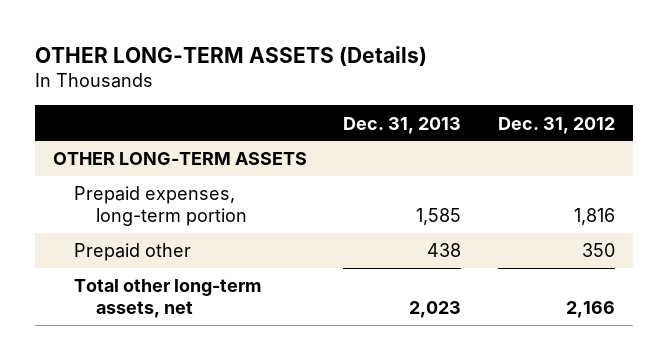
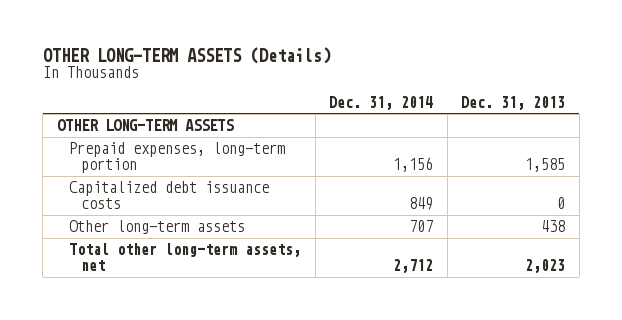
[497,116,615,134] Dec. 31, 2012 -> none
none -> [329,95,434,110] Dec. 31, 2014
none -> [69,181,270,209] Capitalized debt issuance costs
[74,243,192,262] Prepaid other -> [69,220,246,235] Other long-term assets

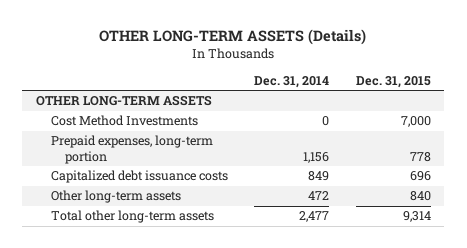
[461,95,566,110] Dec. 31, 2013 -> none
none -> [355,75,431,88] Dec. 31, 2015
none -> [50,115,198,127] Cost Method Investments
[409,220,434,233] 707 -> [308,191,330,201] 472
[69,243,302,271] Total other long-term assets, net -> [50,210,214,224] Total other long-term assets
[393,258,434,273] 2,712 -> [299,211,330,223] 2,477

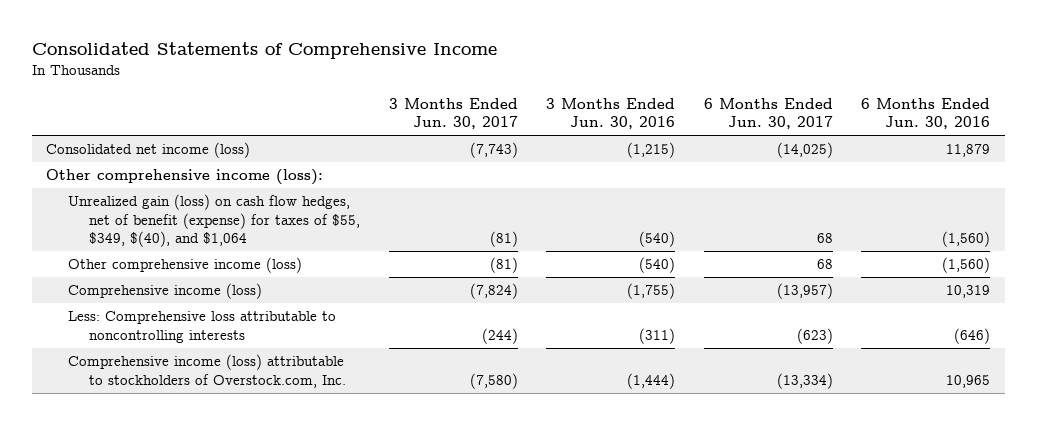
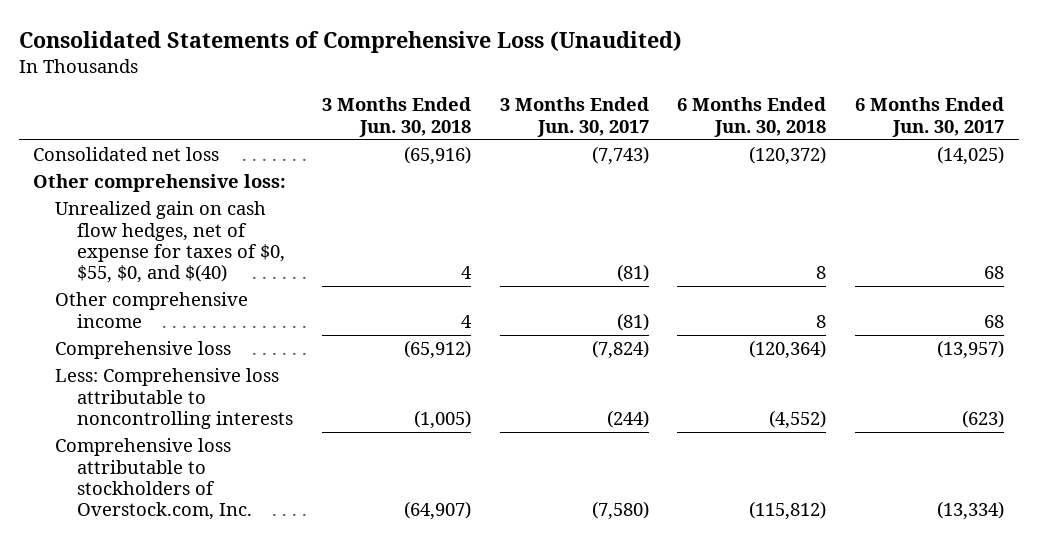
[31,42,497,60] Consolidated Statements of Comprehensive Income -> [18,30,682,53] Consolidated Statements of Comprehensive Loss (Unaudited)
[546,97,676,130] 3 Months Ended Jun. 30, 2016 -> none
[861,97,991,130] 6 Months Ended Jun. 30, 2016 -> none
none -> [321,97,471,137] 3 Months Ended Jun. 30, 2018
none -> [677,97,827,137] 6 Months Ended Jun. 30, 2018
[46,142,251,159] Consolidated net income (loss) -> [33,147,220,162] Consolidated net loss
[46,169,324,186] Other comprehensive income (loss): -> [33,174,287,193] Other comprehensive loss:
[67,194,360,248] Unrealized gain (loss) on cash flow hedges, net of benefit (expense) for taxes of $55, $349, $(40), and $1,064 -> [54,201,285,284] Unrealized gain on cash flow hedges, net of expense for taxes of $0, $55, $0, and $(40)
[67,257,302,274] Other comprehensive income (loss) -> [54,292,248,328] Other comprehensive income
[67,283,262,300] Comprehensive income (loss) -> [54,341,231,360] Comprehensive loss
[67,354,346,388] Comprehensive income (loss) attributable to stockholders of Overstock.com, Inc. -> [54,438,252,521] Comprehensive loss attributable to stockholders of Overstock.com, Inc.

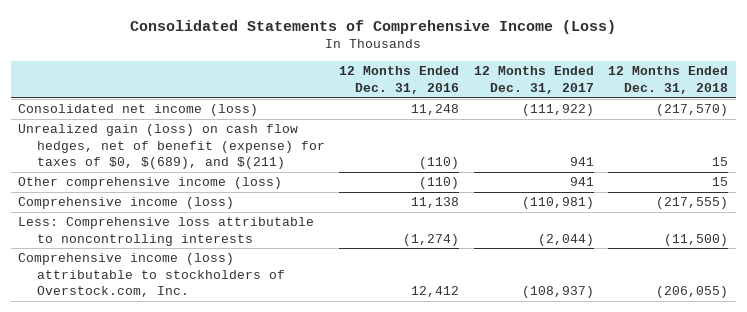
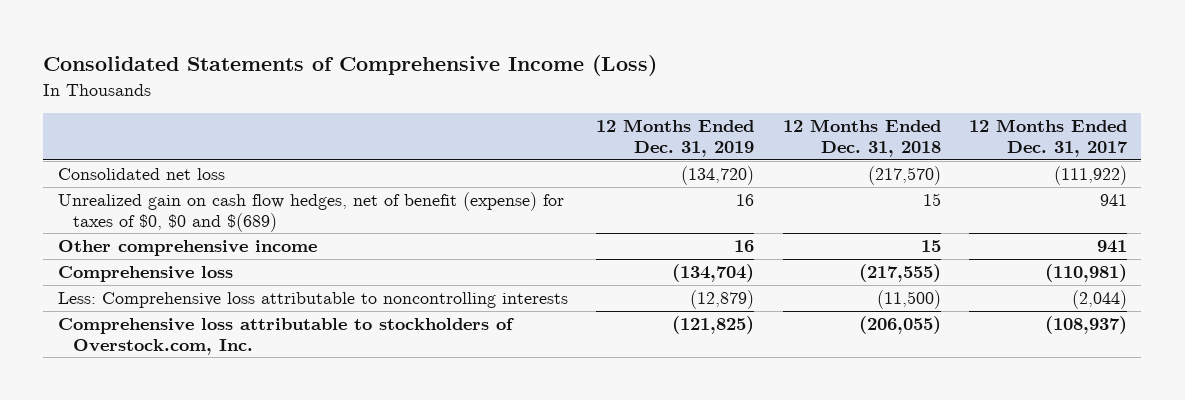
[339,66,460,95] 12 Months Ended Dec. 31, 2016 -> none
none -> [596,119,755,158] 12 Months Ended Dec. 31, 2019
[18,104,259,117] Consolidated net income (loss) -> [57,167,225,180] Consolidated net loss
[18,124,325,170] Unrealized gain (loss) on cash flow hedges, net of benefit (expense) for taxes of $0, $(689), and $(211) -> [57,191,564,232] Unrealized gain on cash flow hedges, net of benefit (expense) for taxes of $0, $0 and $(689)
[18,177,283,190] Other comprehensive income (loss) -> [57,239,317,256] Other comprehensive income
[18,197,235,210] Comprehensive income (loss) -> [57,265,233,282] Comprehensive loss
[18,253,285,298] Comprehensive income (loss) attributable to stockholders of Overstock.com, Inc. -> [57,317,514,355] Comprehensive loss attributable to stockholders of Overstock.com, Inc.

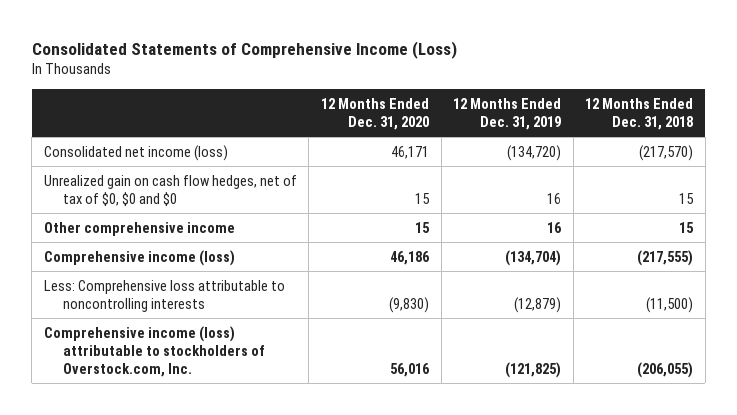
[969,119,1129,158] 12 Months Ended Dec. 31, 2017 -> none
none -> [321,97,430,130] 12 Months Ended Dec. 31, 2020
[57,167,225,180] Consolidated net loss -> [43,144,228,161] Consolidated net income (loss)
[57,191,564,232] Unrealized gain on cash flow hedges, net of benefit (expense) for taxes of $0, $0 and $(689) -> [43,174,297,206] Unrealized gain on cash flow hedges, net of tax of $0, $0 and $0
[57,265,233,282] Comprehensive loss -> [43,249,235,266] Comprehensive income (loss)
[57,317,514,355] Comprehensive loss attributable to stockholders of Overstock.com, Inc. -> [43,325,265,377] Comprehensive income (loss) attributable to stockholders of Overstock.com, Inc.

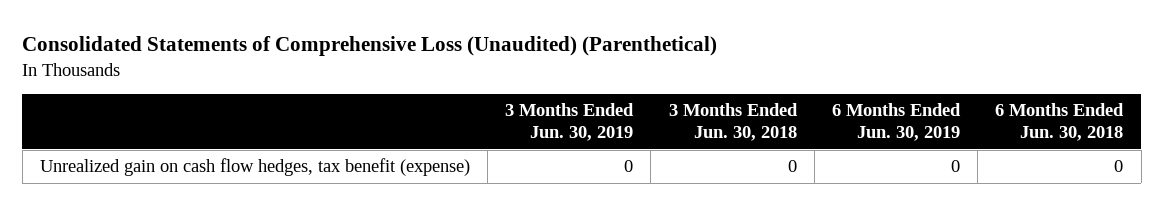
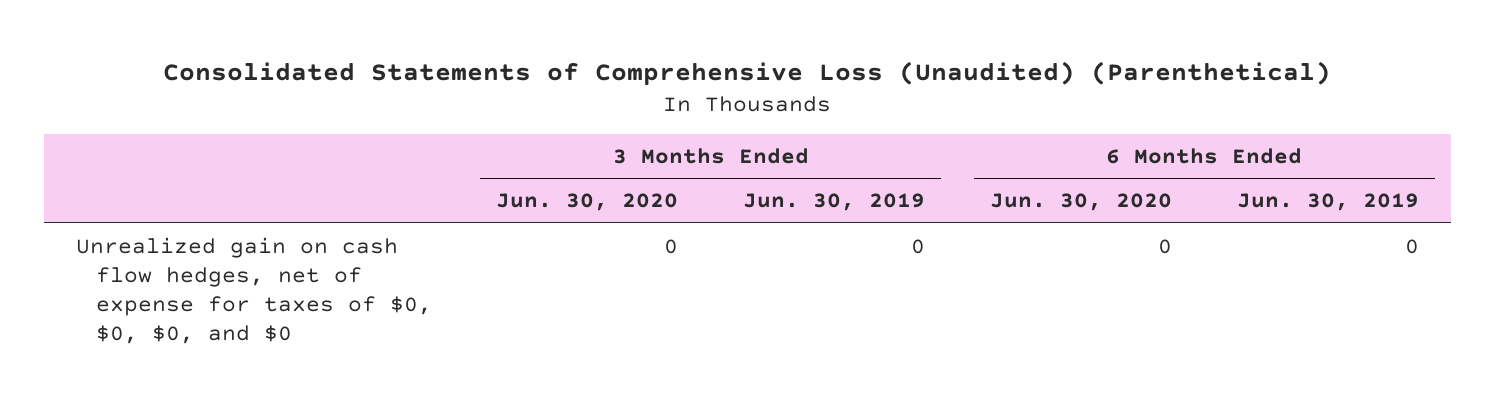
[668,103,798,142] 3 Months Ended Jun. 30, 2018 -> none
[995,103,1125,142] 6 Months Ended Jun. 30, 2018 -> none
none -> [496,193,679,212] Jun. 30, 2020
none -> [989,193,1172,212] Jun. 30, 2020
[39,158,470,177] Unrealized gain on cash flow hedges, tax benefit (expense) -> [76,237,432,344] Unrealized gain on cash flow hedges, net of expense for taxes of $0, $0, $0, and $0

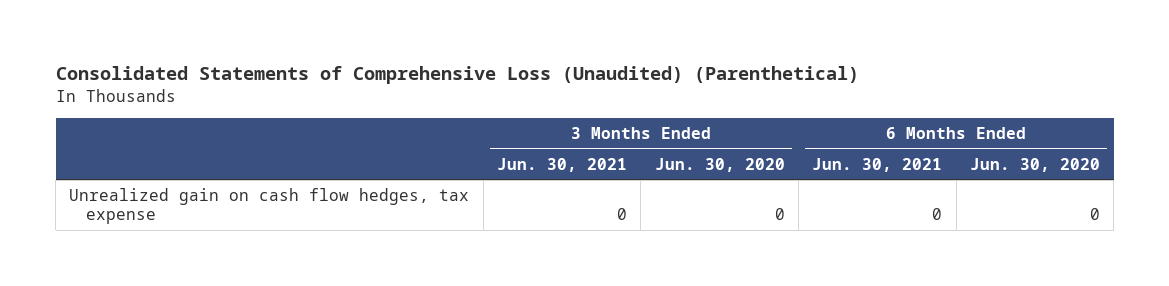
[743,193,926,212] Jun. 30, 2019 -> none
[1236,193,1419,212] Jun. 30, 2019 -> none
none -> [497,157,628,172] Jun. 30, 2021
none -> [812,157,943,172] Jun. 30, 2021
[76,237,432,344] Unrealized gain on cash flow hedges, net of expense for taxes of $0, $0, $0, and $0 -> [69,188,470,225] Unrealized gain on cash flow hedges, tax expense

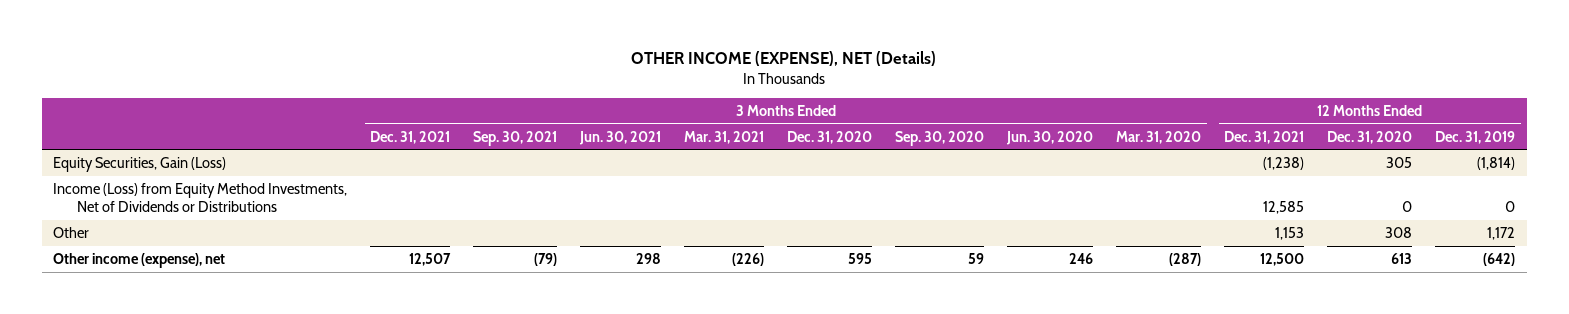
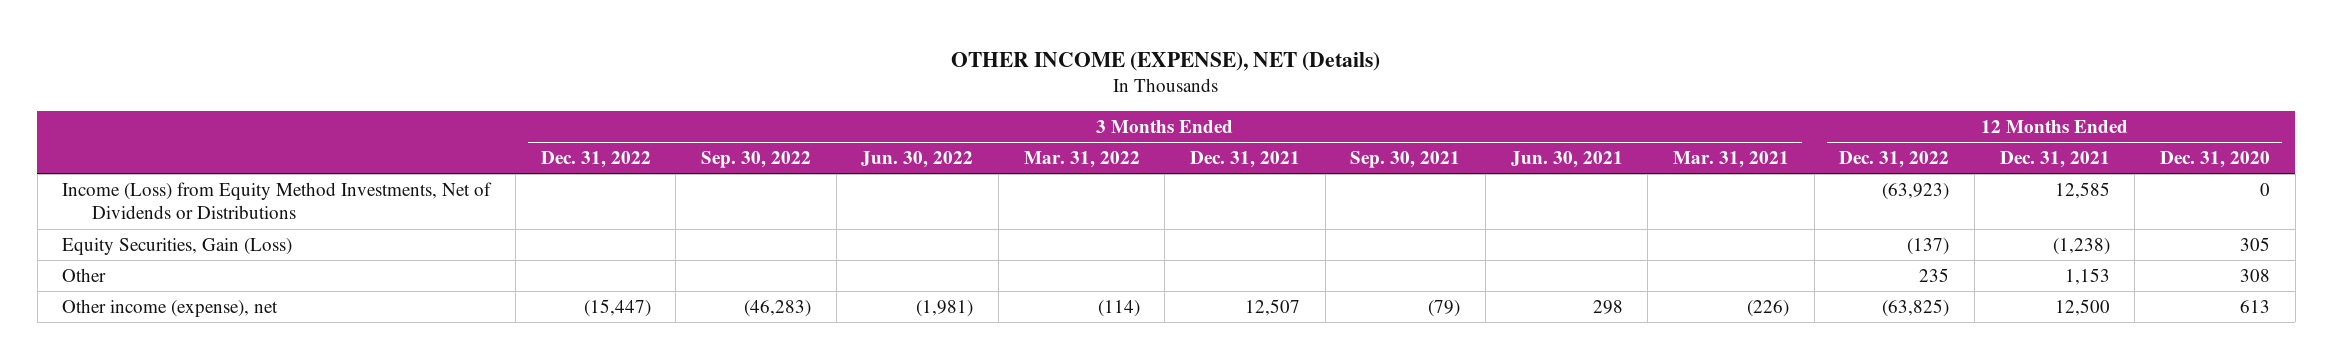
[787,130,873,144] Dec. 31, 2020 -> none
[895,130,985,146] Sep. 30, 2020 -> none
[1006,130,1094,145] Jun. 30, 2020 -> none
[1116,130,1202,144] Mar. 31, 2020 -> none
[1435,130,1516,144] Dec. 31, 2019 -> none
none -> [540,150,651,168] Dec. 31, 2022
none -> [701,150,812,168] Sep. 30, 2022
none -> [861,150,974,168] Jun. 30, 2022
none -> [1023,150,1140,168] Mar. 31, 2022
none -> [1839,150,1950,168] Dec. 31, 2022
[53,156,227,172] Equity Securities, Gain (Loss) -> [62,237,293,255] Equity Securities, Gain (Loss)

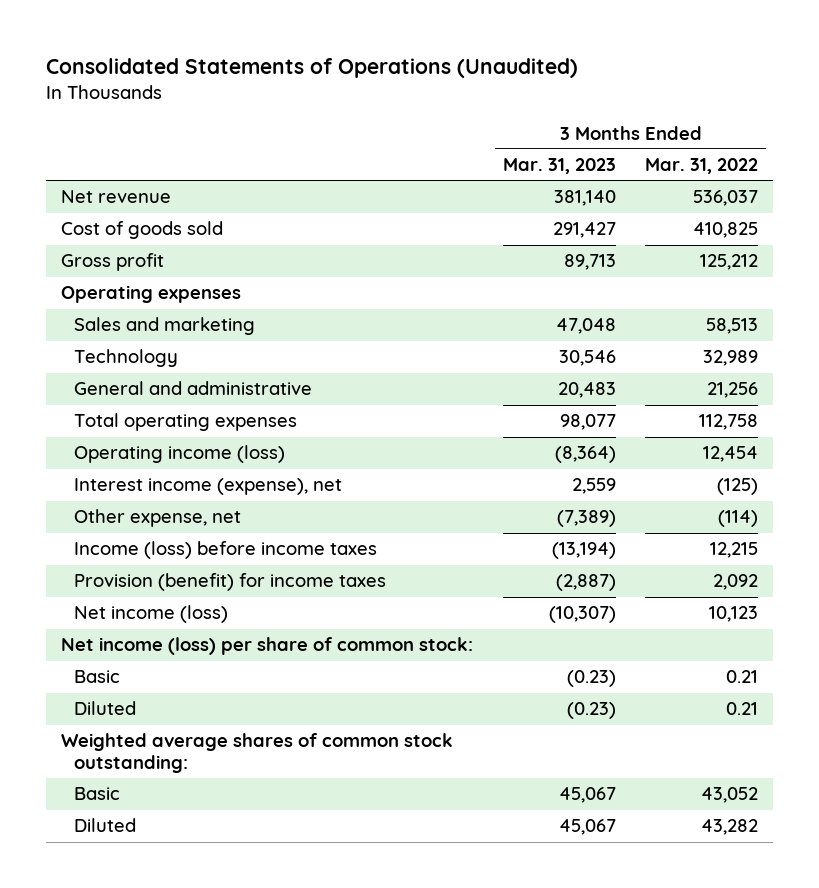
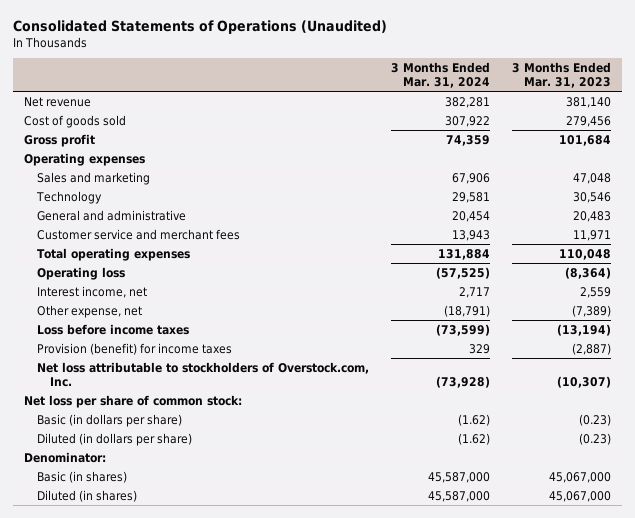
[645,158,759,175] Mar. 31, 2022 -> none
none -> [390,62,490,89] 3 Months Ended Mar. 31, 2024
[552,222,616,239] 291,427 -> [565,115,611,127] 279,456
[563,254,616,271] 89,713 -> [558,134,611,146] 101,684
none -> [37,228,241,240] Customer service and merchant fees
[559,414,616,431] 98,077 -> [558,248,611,260] 110,048
[74,445,286,464] Operating income (loss) -> [37,266,126,280] Operating loss
[74,478,343,496] Interest income (expense), net -> [37,285,148,298] Interest income, net
[74,541,378,560] Income (loss) before income taxes -> [37,323,190,335] Loss before income taxes
[74,605,229,624] Net income (loss) -> [37,361,370,387] Net loss attributable to stockholders of Overstock.com, Inc.
[60,637,473,656] Net income (loss) per share of common stock: -> [24,394,243,408] Net loss per share of common stock:
[74,670,121,684] Basic -> [37,413,183,427] Basic (in dollars per share)
[74,701,137,716] Diluted -> [37,432,193,446] Diluted (in dollars per share)
[60,733,453,773] Weighted average shares of common stock outstanding: -> [24,451,107,463] Denominator:
[74,787,121,801] Basic -> [37,470,128,483] Basic (in shares)
[558,787,616,804] 45,067 -> [548,471,611,483] 45,067,000
[74,818,137,833] Diluted -> [37,489,138,502] Diluted (in shares)
[558,819,616,836] 45,067 -> [548,490,611,502] 45,067,000

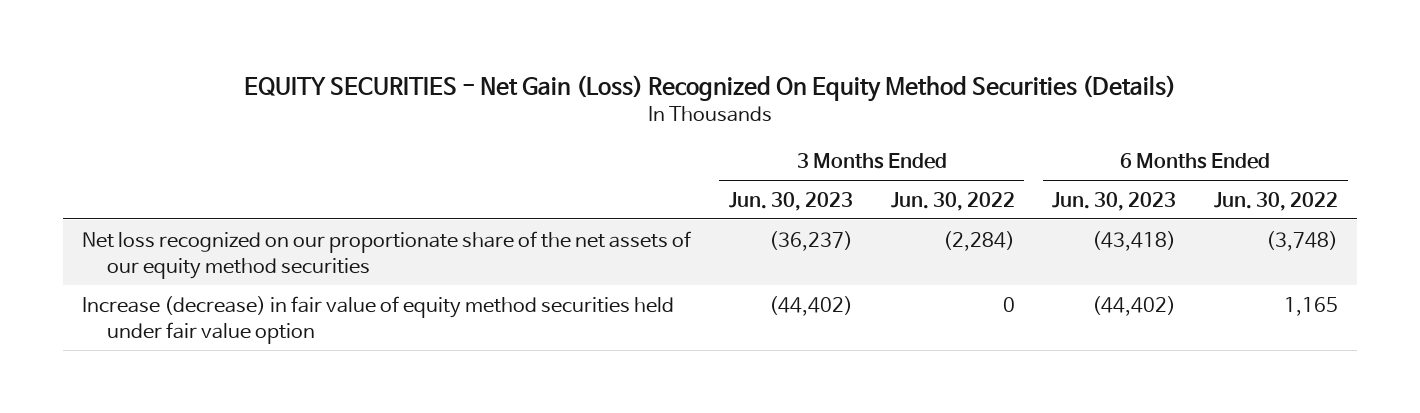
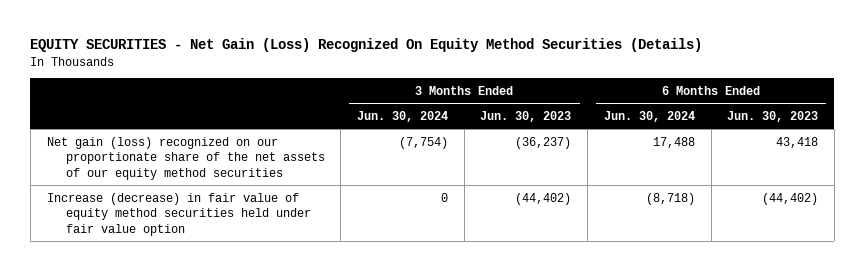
[890,191,1015,211] Jun. 30, 2022 -> none
[1214,191,1339,211] Jun. 30, 2022 -> none
none -> [357,110,449,122] Jun. 30, 2024
none -> [603,110,695,122] Jun. 30, 2024
[81,230,691,279] Net loss recognized on our proportionate share of the net assets of our equity method securities -> [46,136,325,180] Net gain (loss) recognized on our proportionate share of the net assets of our equity method securities
[1092,230,1177,251] (43,418) -> [776,136,819,148] 43,418

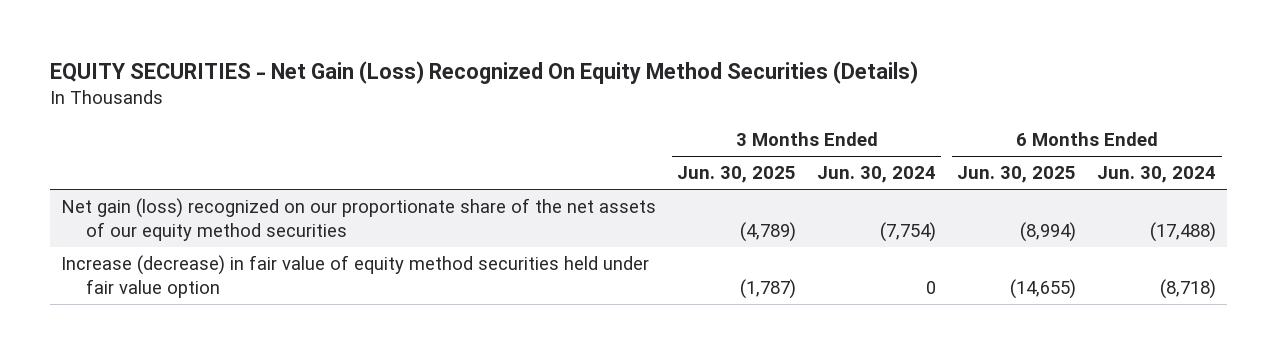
[480,110,572,122] Jun. 30, 2023 -> none
[727,110,819,122] Jun. 30, 2023 -> none
none -> [677,166,797,184] Jun. 30, 2025
none -> [957,166,1077,184] Jun. 30, 2025
[652,136,695,148] 17,488 -> [1150,222,1217,243] (17,488)

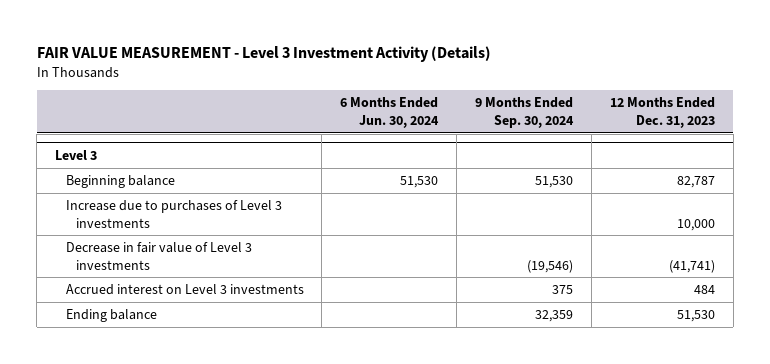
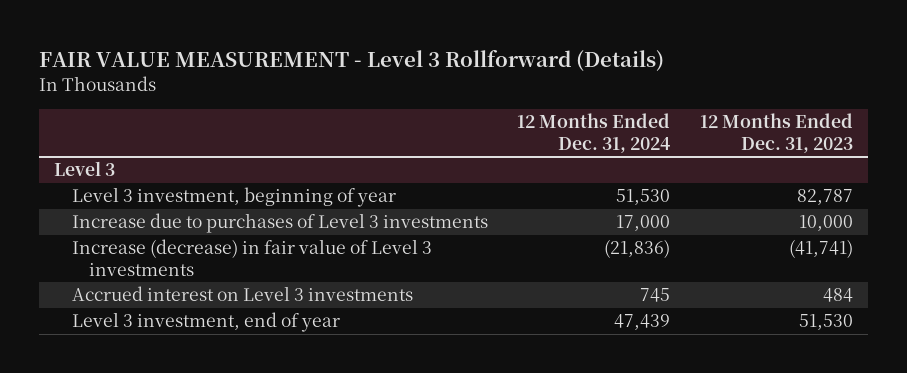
[36,46,491,63] FAIR VALUE MEASUREMENT - Level 3 Investment Activity (Details) -> [39,50,665,73] FAIR VALUE MEASUREMENT - Level 3 Rollforward (Details)
[340,97,440,129] 6 Months Ended Jun. 30, 2024 -> none
[474,97,574,129] 9 Months Ended Sep. 30, 2024 -> none
none -> [517,113,671,153] 12 Months Ended Dec. 31, 2024
[65,174,175,188] Beginning balance -> [71,187,396,208] Level 3 investment, beginning of year
[65,241,252,270] Decrease in fair value of Level 3 investments -> [71,239,432,276] Increase (decrease) in fair value of Level 3 investments
[65,308,157,322] Ending balance -> [71,312,340,333] Level 3 investment, end of year

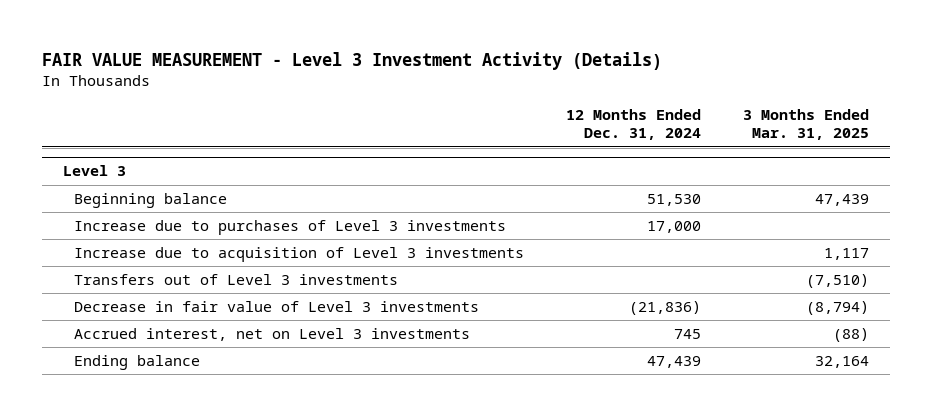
[39,50,665,73] FAIR VALUE MEASUREMENT - Level 3 Rollforward (Details) -> [42,51,663,70] FAIR VALUE MEASUREMENT - Level 3 Investment Activity (Details)
[700,113,854,153] 12 Months Ended Dec. 31, 2023 -> none
none -> [743,108,870,141] 3 Months Ended Mar. 31, 2025
[71,187,396,208] Level 3 investment, beginning of year -> [74,193,228,209] Beginning balance
none -> [74,247,525,263] Increase due to acquisition of Level 3 investments
none -> [74,274,399,286] Transfers out of Level 3 investments
[71,239,432,276] Increase (decrease) in fair value of Level 3 investments -> [74,301,480,313] Decrease in fair value of Level 3 investments
[71,286,413,302] Accrued interest on Level 3 investments -> [74,328,471,342] Accrued interest, net on Level 3 investments
[71,312,340,333] Level 3 investment, end of year -> [74,355,201,371] Ending balance

